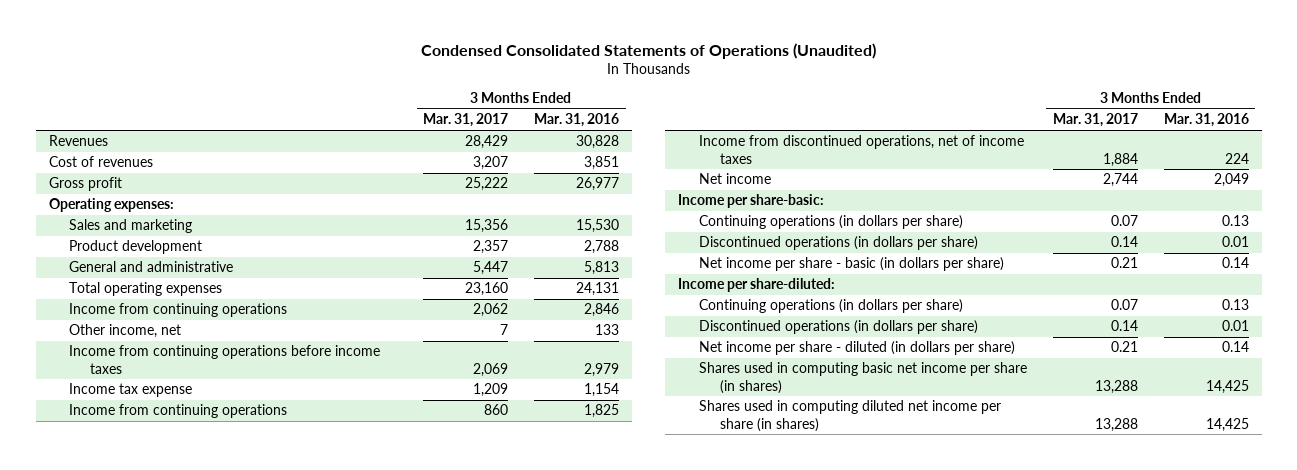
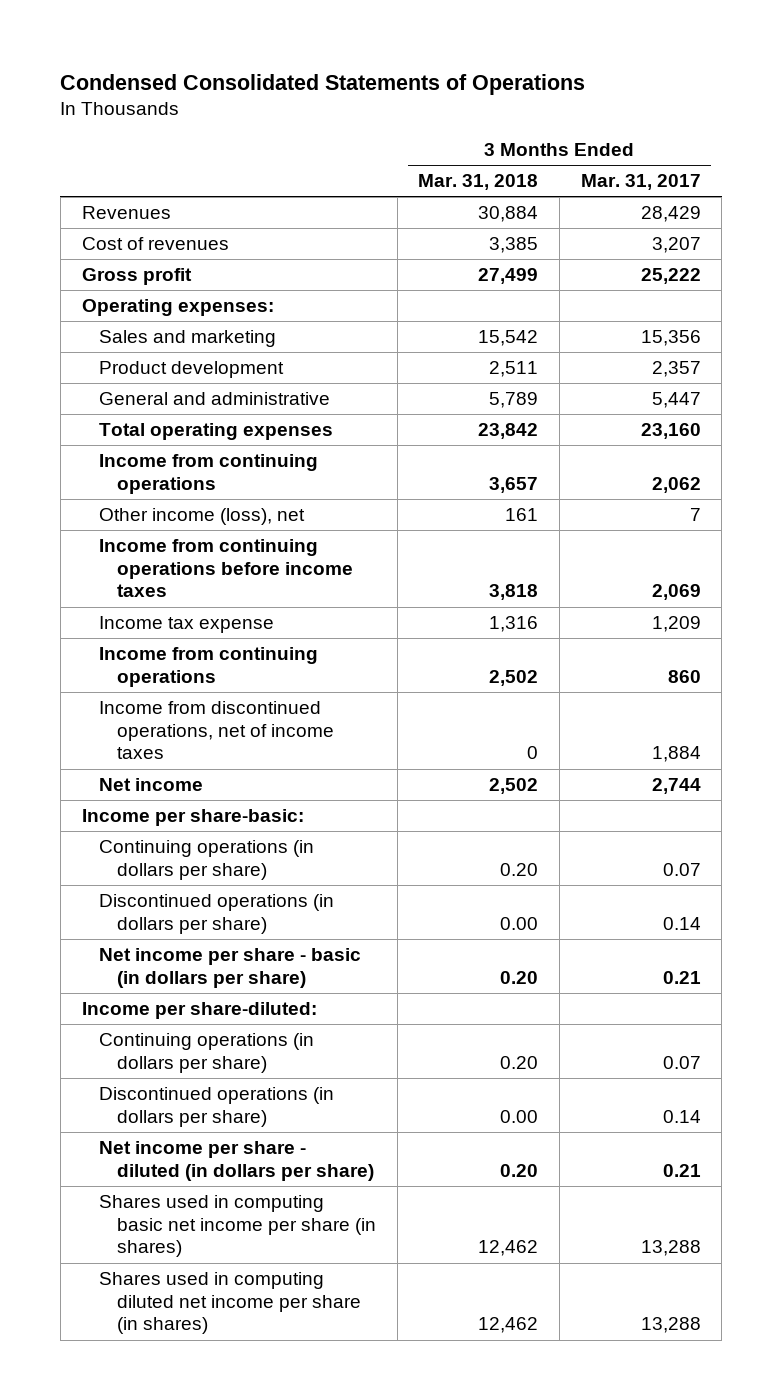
[420,43,876,60] Condensed Consolidated Statements of Operations (Unaudited) -> [60,73,586,95] Condensed Consolidated Statements of Operations
[534,113,620,128] Mar. 31, 2016 -> none
none -> [418,174,539,191] Mar. 31, 2018
[69,324,182,339] Other income, net -> [99,508,306,526] Other income (loss), net

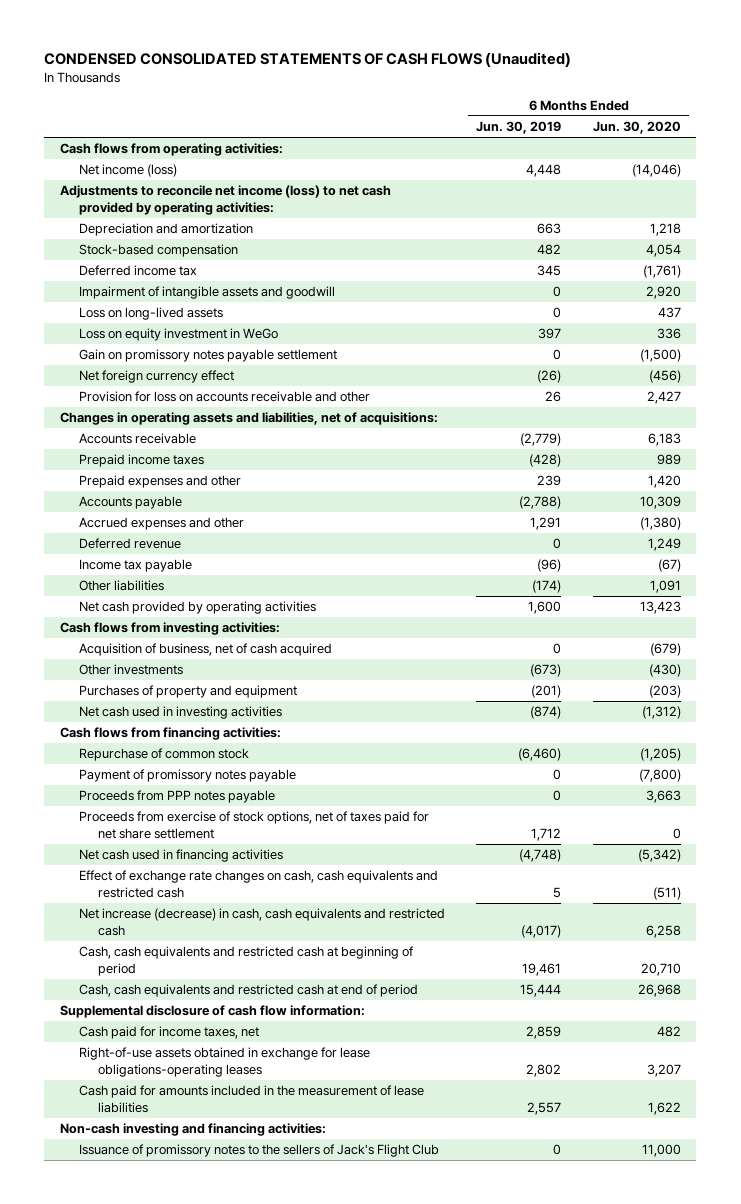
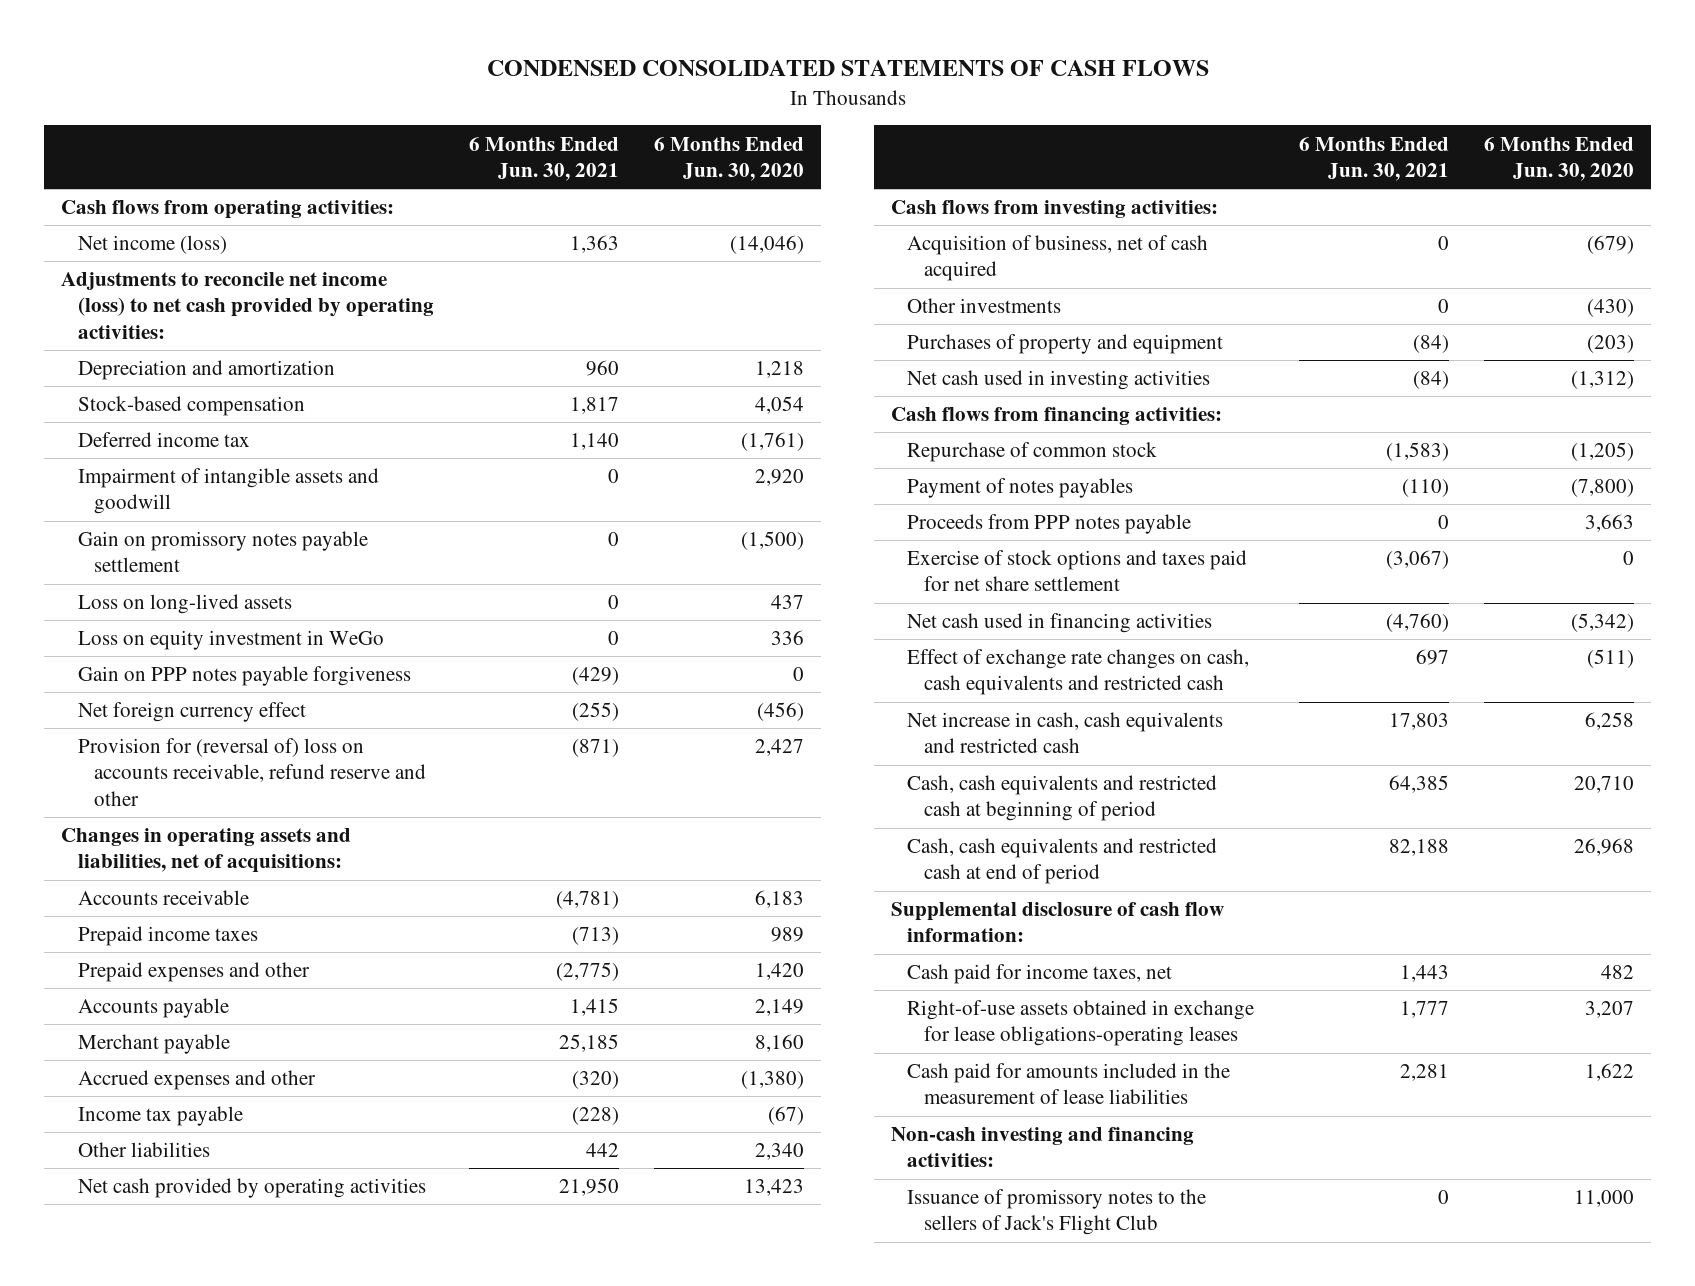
[44,52,572,68] CONDENSED CONSOLIDATED STATEMENTS OF CASH FLOWS (Unaudited) -> [486,60,1209,77] CONDENSED CONSOLIDATED STATEMENTS OF CASH FLOWS
[476,121,562,135] Jun. 30, 2019 -> none
none -> [468,136,619,181] 6 Months Ended Jun. 30, 2021
[78,349,337,363] Gain on promissory notes payable settlement -> [77,531,368,573] Gain on promissory notes payable settlement
none -> [77,666,411,687] Gain on PPP notes payable forgiveness
[78,391,370,403] Provision for loss on accounts receivable and other -> [77,738,426,806] Provision for (reversal of) loss on accounts receivable, refund reserve and other
[639,496,681,510] 10,309 -> [754,999,804,1017] 2,149
none -> [77,1034,230,1055] Merchant payable
[78,538,181,550] Deferred revenue -> none
[649,580,681,594] 1,091 -> [754,1143,804,1161] 2,340
[78,769,296,783] Payment of promissory notes payable -> [907,478,1134,499] Payment of notes payables
[78,811,429,839] Proceeds from exercise of stock options, net of taxes paid for net share settlement -> [907,550,1248,592] Exercise of stock options and taxes paid for net share settlement
[78,908,445,936] Net increase (decrease) in cash, cash equivalents and restricted cash -> [907,712,1224,754] Net increase in cash, cash equivalents and restricted cash

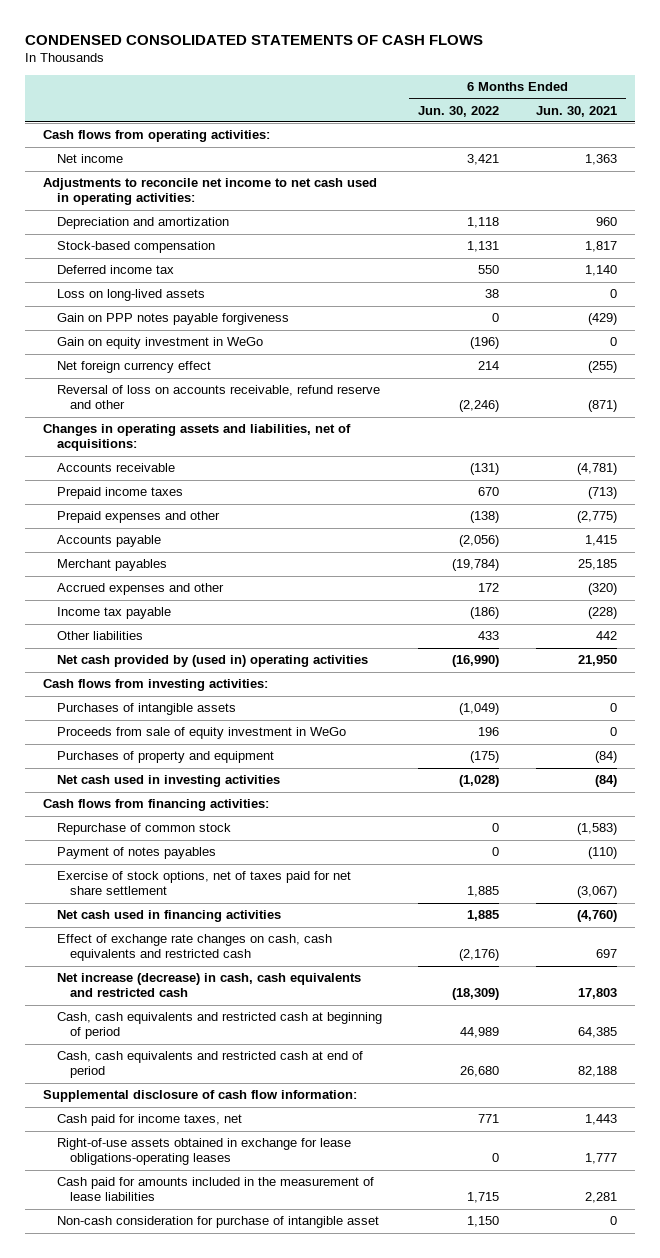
[653,136,804,181] 6 Months Ended Jun. 30, 2020 -> none
none -> [418,105,500,117] Jun. 30, 2022
[77,235,227,255] Net income (loss) -> [56,154,123,164] Net income
[61,272,434,339] Adjustments to reconcile net income (loss) to net cash provided by operating activities: -> [42,178,377,206] Adjustments to reconcile net income to net cash used in operating activities:
[77,468,379,515] Impairment of intangible assets and goodwill -> none
[77,531,368,573] Gain on promissory notes payable settlement -> none
[77,630,384,651] Loss on equity investment in WeGo -> none
none -> [56,337,263,350] Gain on equity investment in WeGo
[77,738,426,806] Provision for (reversal of) loss on accounts receivable, refund reserve and other -> [56,385,380,410] Reversal of loss on accounts receivable, refund reserve and other
[77,1034,230,1055] Merchant payable -> [56,559,167,572] Merchant payables
[77,1178,426,1199] Net cash provided by operating activities -> [56,655,368,668] Net cash provided by (used in) operating activities
[907,298,1062,314] Other investments -> none
[907,235,1209,282] Acquisition of business, net of cash acquired -> [56,703,236,716] Purchases of intangible assets
none -> [56,727,346,740] Proceeds from sale of equity investment in WeGo
[907,514,1192,535] Proceeds from PPP notes payable -> none
[907,550,1248,592] Exercise of stock options and taxes paid for net share settlement -> [56,871,351,896] Exercise of stock options, net of taxes paid for net share settlement
[907,712,1224,754] Net increase in cash, cash equivalents and restricted cash -> [56,973,361,998] Net increase (decrease) in cash, cash equivalents and restricted cash
[891,1127,1195,1168] Non-cash investing and financing activities: -> none
[907,1189,1207,1236] Issuance of promissory notes to the sellers of Jack's Flight Club -> none
none -> [56,1216,379,1229] Non-cash consideration for purchase of intangible asset

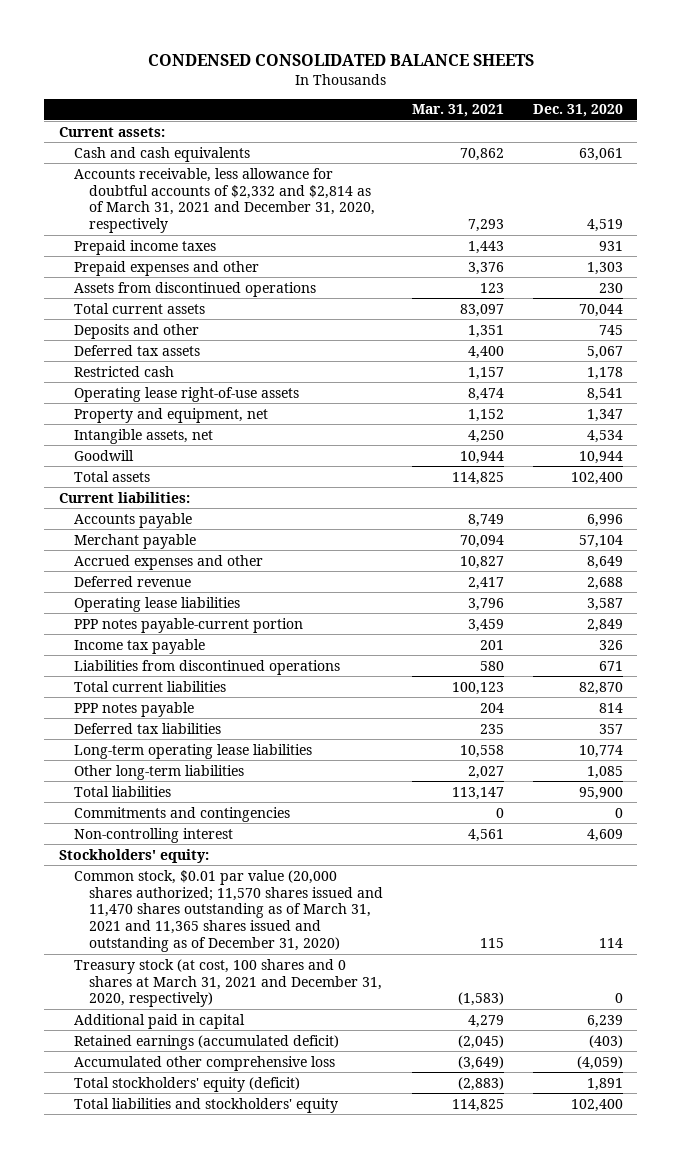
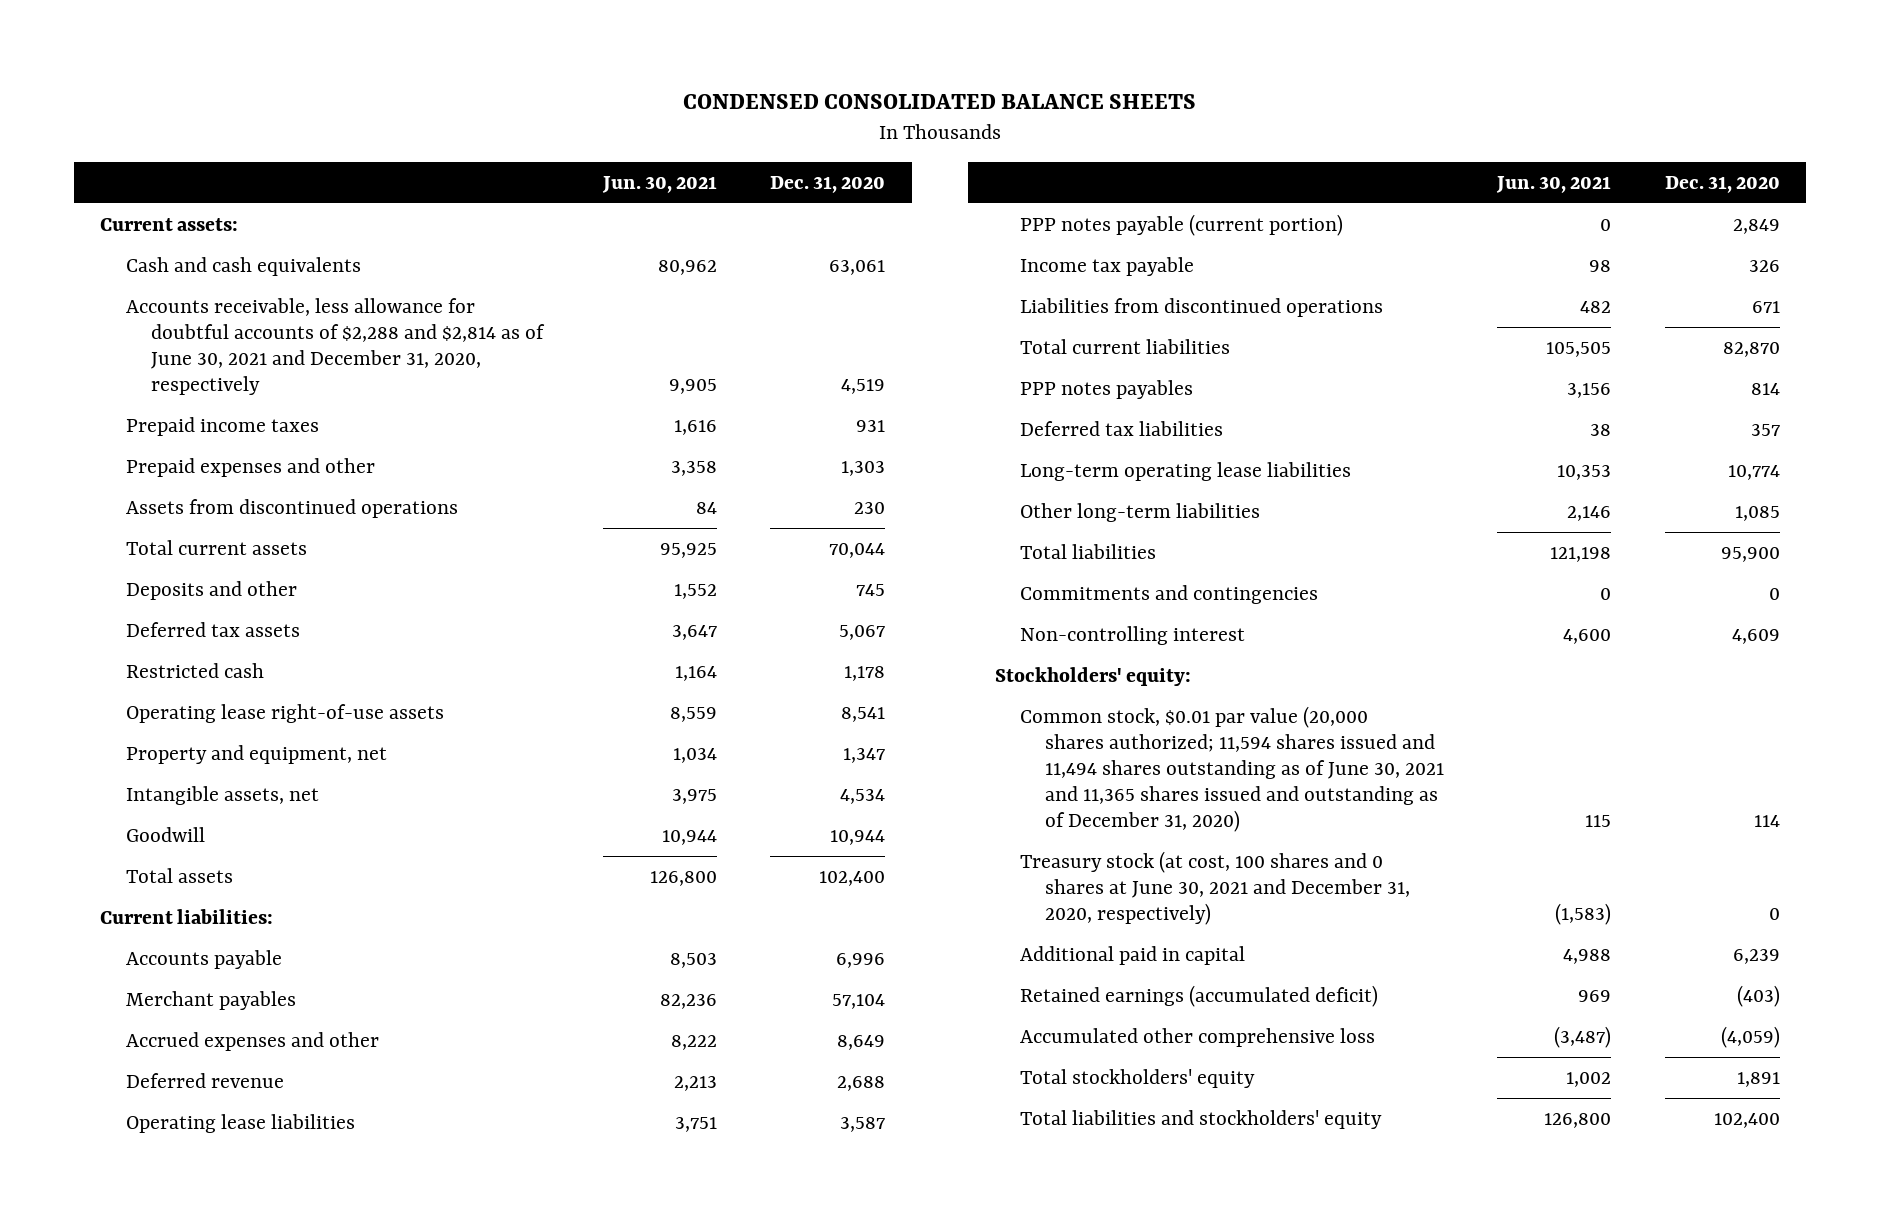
[411,104,504,118] Mar. 31, 2021 -> none
none -> [602,175,718,193] Jun. 30, 2021
[73,167,375,234] Accounts receivable, less allowance for doubtful accounts of $2,332 and $2,814 as of March 31, 2021 and December 31, 2020, respectively -> [125,298,545,395] Accounts receivable, less allowance for doubtful accounts of $2,288 and $2,814 as of June 30, 2021 and December 31, 2020, respectively
[73,533,196,549] Merchant payable -> [125,991,296,1011] Merchant payables
[73,617,303,633] PPP notes payable-current portion -> [1019,214,1343,237] PPP notes payable (current portion)
[73,701,194,717] PPP notes payable -> [1019,380,1193,400] PPP notes payables
[73,869,383,953] Common stock, $0.01 par value (20,000 shares authorized; 11,570 shares issued and 11,470 shares outstanding as of March 31, 2021 and 11,365 shares issued and outstanding as of December 31, 2020) -> [1019,706,1445,832] Common stock, $0.01 par value (20,000 shares authorized; 11,594 shares issued and 11,494 shares outstanding as of June 30, 2021 and 11,365 shares issued and outstanding as of December 31, 2020)
[73,958,382,1008] Treasury stock (at cost, 100 shares and 0 shares at March 31, 2021 and December 31, 2020, respectively) -> [1019,851,1411,925] Treasury stock (at cost, 100 shares and 0 shares at June 30, 2021 and December 31, 2020, respectively)
[73,1076,300,1092] Total stockholders' equity (deficit) -> [1019,1069,1255,1089] Total stockholders' equity

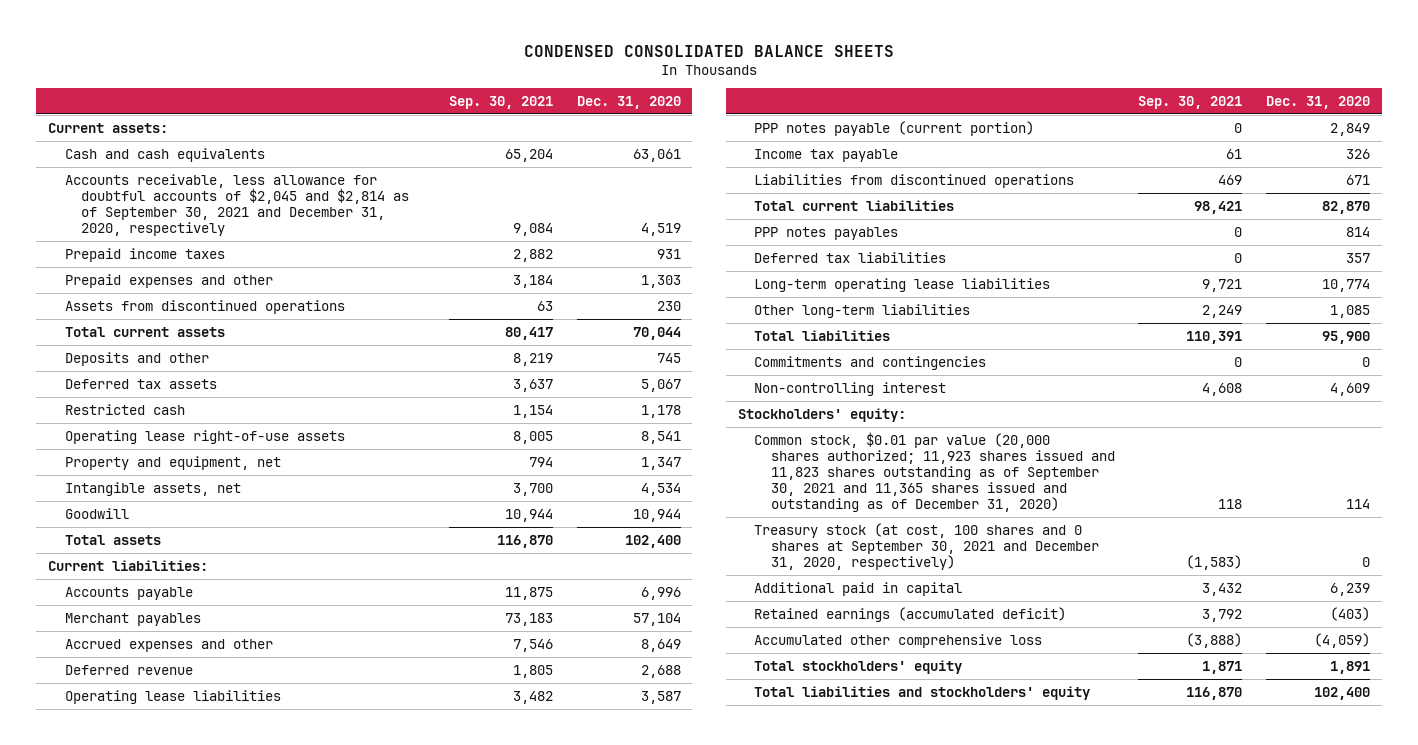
[602,175,718,193] Jun. 30, 2021 -> none
none -> [448,95,553,109] Sep. 30, 2021
[125,298,545,395] Accounts receivable, less allowance for doubtful accounts of $2,288 and $2,814 as of June 30, 2021 and December 31, 2020, respectively -> [64,173,410,236] Accounts receivable, less allowance for doubtful accounts of $2,045 and $2,814 as of September 30, 2021 and December 31, 2020, respectively
[1019,706,1445,832] Common stock, $0.01 par value (20,000 shares authorized; 11,594 shares issued and 11,494 shares outstanding as of June 30, 2021 and 11,365 shares issued and outstanding as of December 31, 2020) -> [754,431,1115,512] Common stock, $0.01 par value (20,000 shares authorized; 11,923 shares issued and 11,823 shares outstanding as of September 30, 2021 and 11,365 shares issued and outstanding as of December 31, 2020)
[1019,851,1411,925] Treasury stock (at cost, 100 shares and 0 shares at June 30, 2021 and December 31, 2020, respectively) -> [754,522,1099,570] Treasury stock (at cost, 100 shares and 0 shares at September 30, 2021 and December 31, 2020, respectively)

